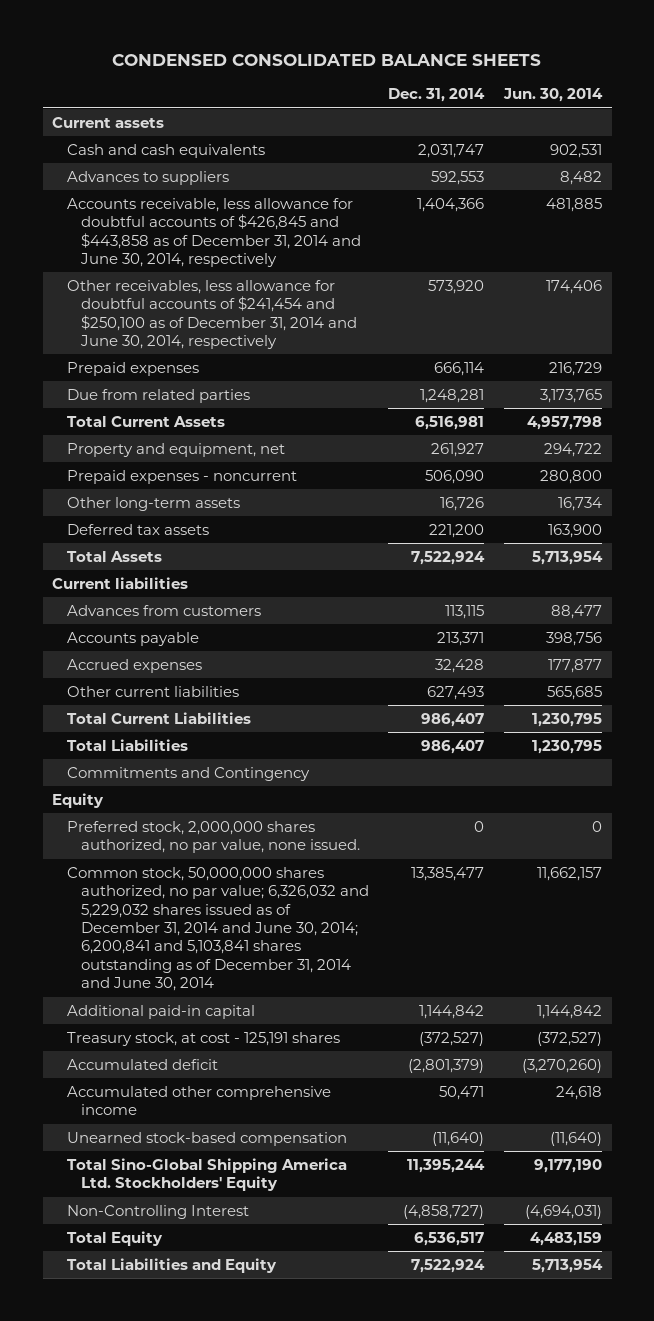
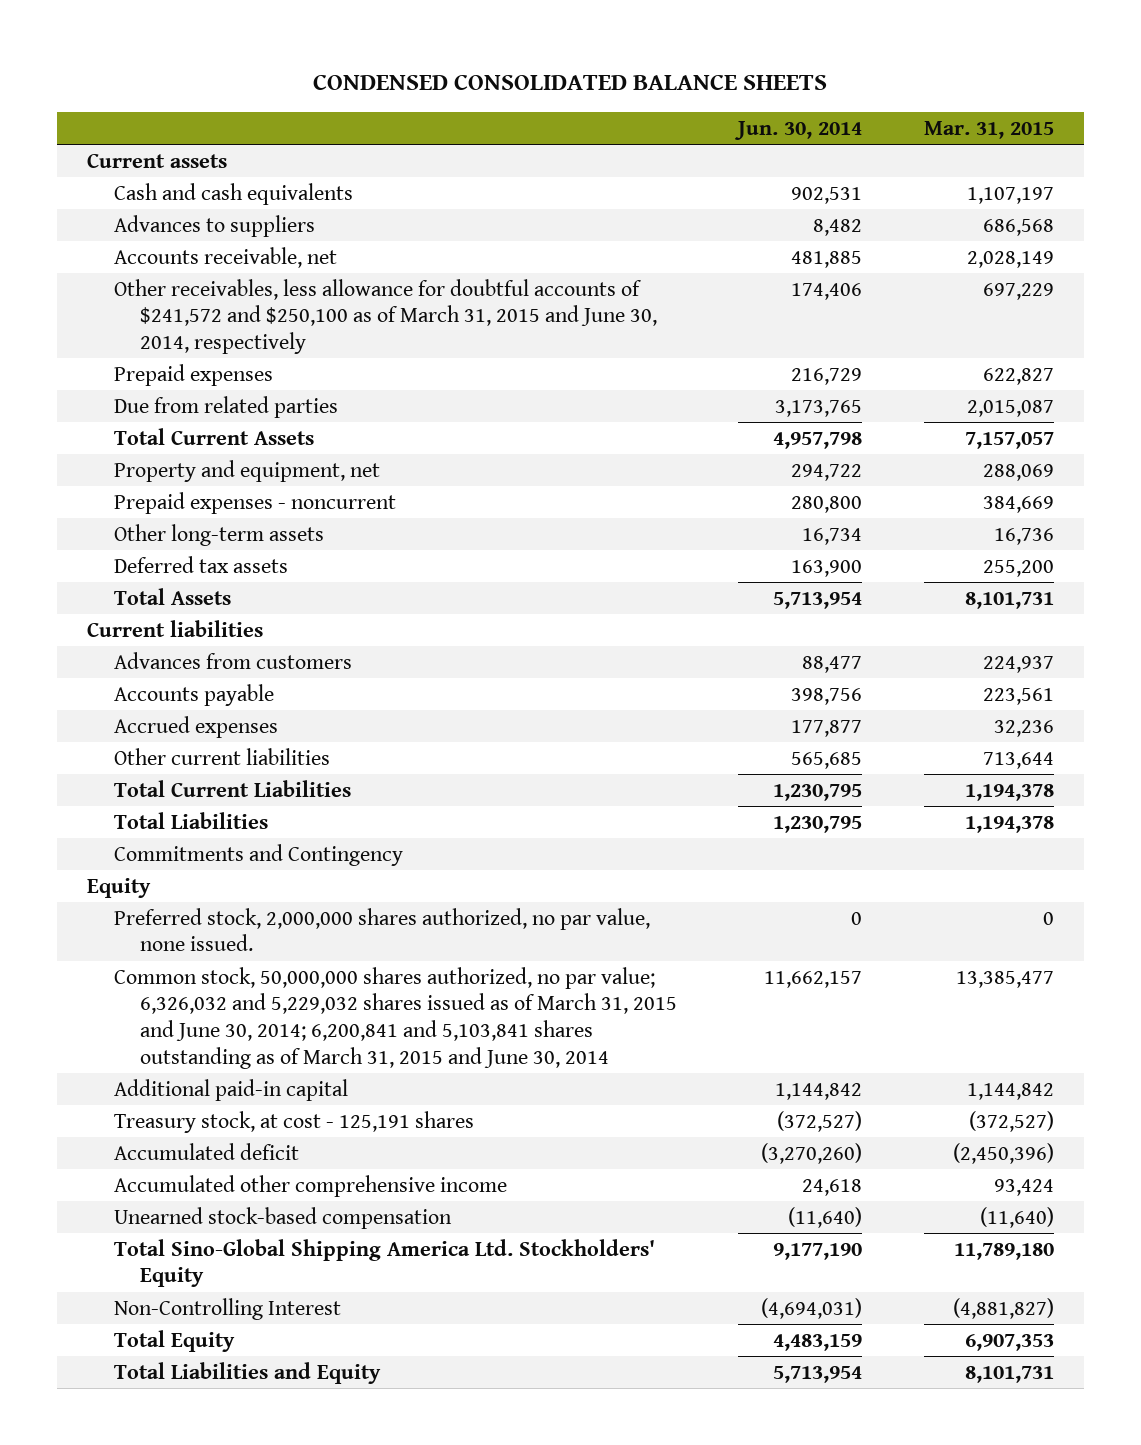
[388,88,486,103] Dec. 31, 2014 -> none
none -> [923,120,1054,139] Mar. 31, 2015
[66,197,361,267] Accounts receivable, less allowance for doubtful accounts of $426,845 and $443,858 as of December 31, 2014 and June 30, 2014, respectively -> [113,246,337,268] Accounts receivable, net
[66,279,357,349] Other receivables, less allowance for doubtful accounts of $241,454 and $250,100 as of December 31, 2014 and June 30, 2014, respectively -> [113,278,657,355] Other receivables, less allowance for doubtful accounts of $241,572 and $250,100 as of March 31, 2015 and June 30, 2014, respectively
[66,866,369,992] Common stock, 50,000,000 shares authorized, no par value; 6,326,032 and 5,229,032 shares issued as of December 31, 2014 and June 30, 2014; 6,200,841 and 5,103,841 shares outstanding as of December 31, 2014 and June 30, 2014 -> [113,966,677,1069] Common stock, 50,000,000 shares authorized, no par value; 6,326,032 and 5,229,032 shares issued as of March 31, 2015 and June 30, 2014; 6,200,841 and 5,103,841 shares outstanding as of March 31, 2015 and June 30, 2014

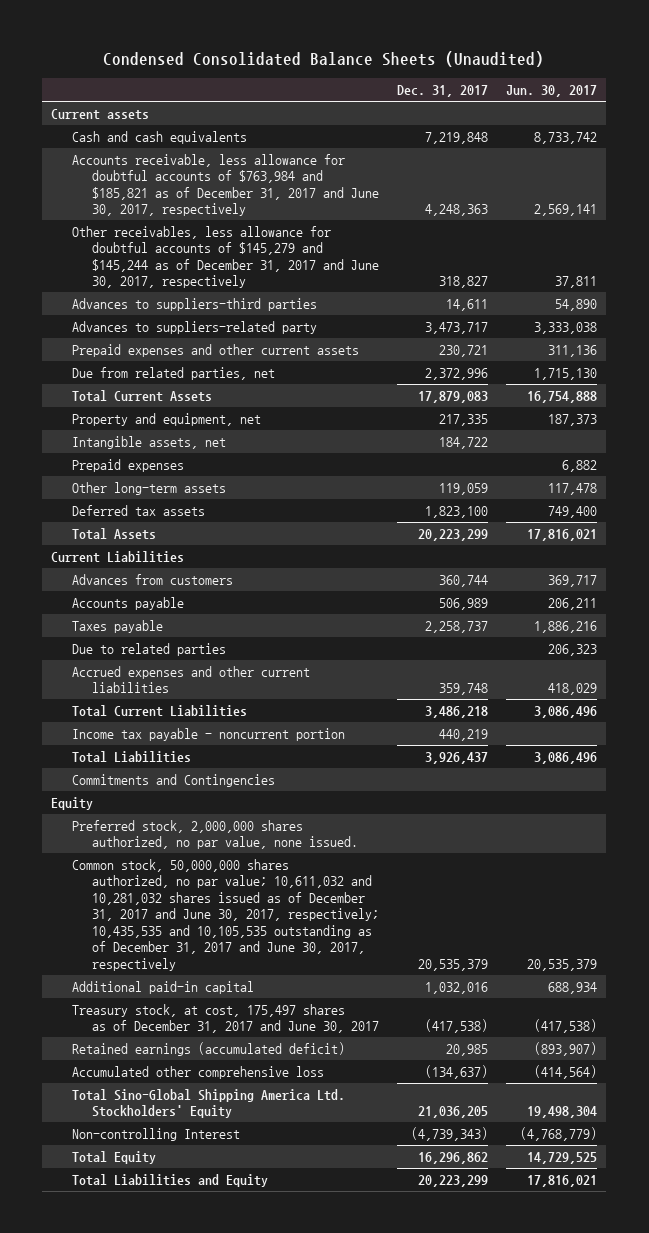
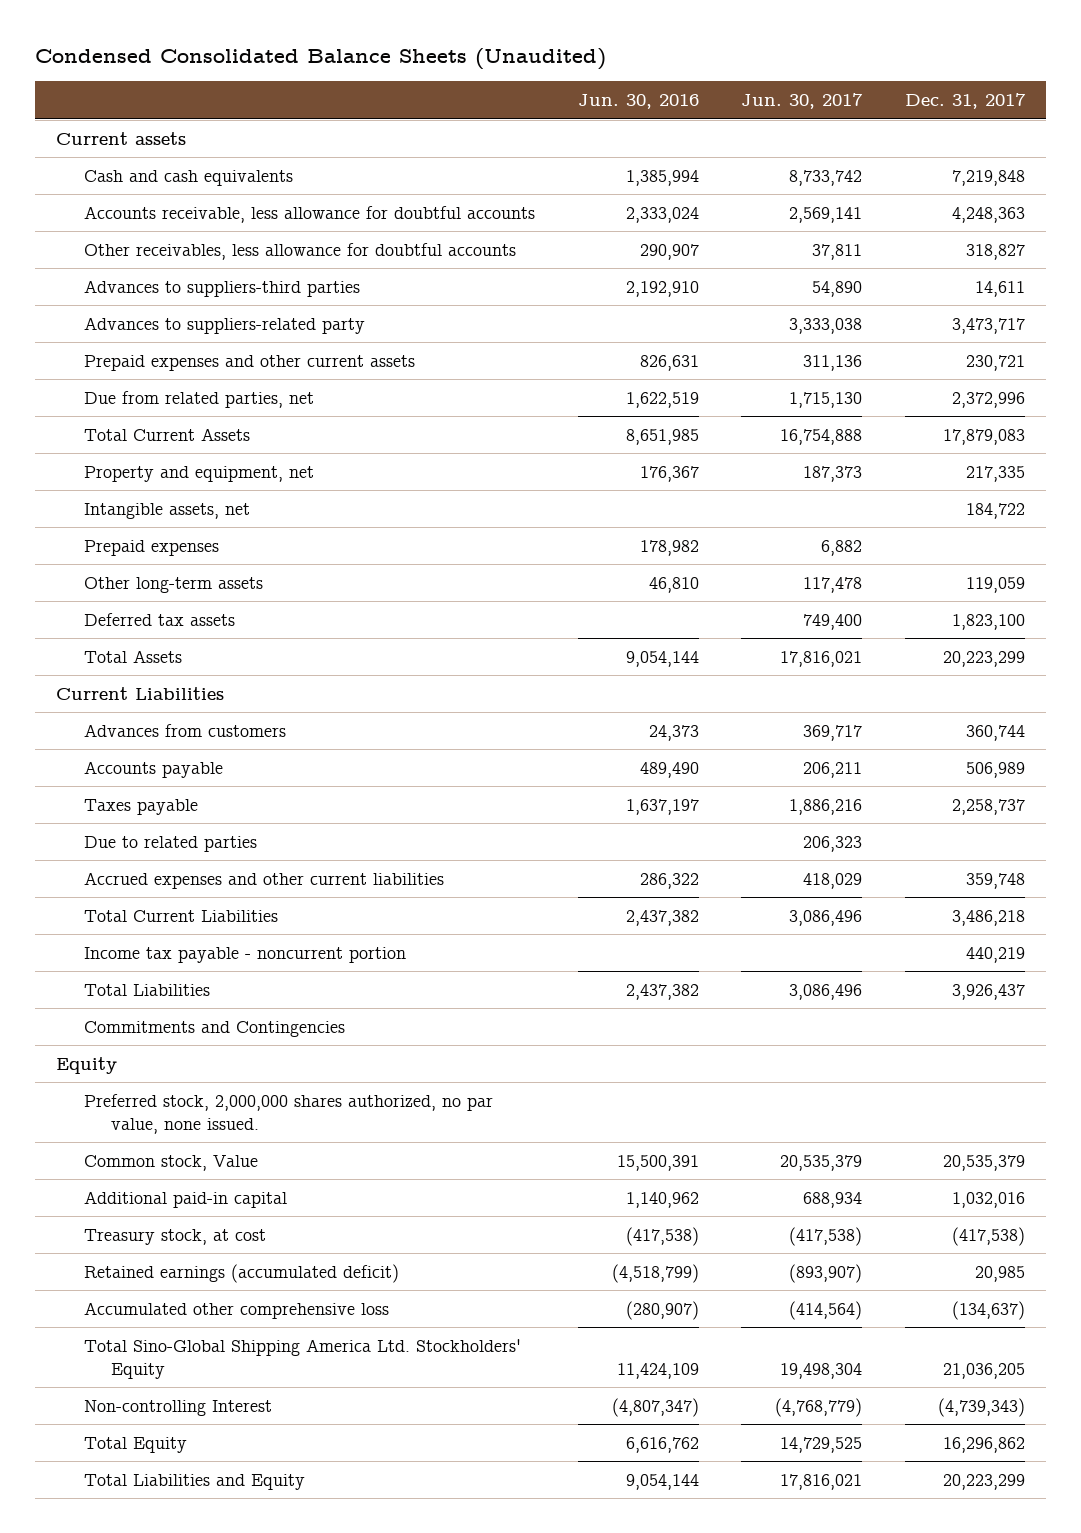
none -> [577,94,699,110] Jun. 30, 2016
[71,154,380,217] Accounts receivable, less allowance for doubtful accounts of $763,984 and $185,821 as of December 31, 2017 and June 30, 2017, respectively -> [83,205,535,223] Accounts receivable, less allowance for doubtful accounts
[71,226,380,289] Other receivables, less allowance for doubtful accounts of $145,279 and $145,244 as of December 31, 2017 and June 30, 2017, respectively -> [83,242,516,260] Other receivables, less allowance for doubtful accounts
[71,859,380,971] Common stock, 50,000,000 shares authorized, no par value; 10,611,032 and 10,281,032 shares issued as of December 31, 2017 and June 30, 2017, respectively; 10,435,535 and 10,105,535 outstanding as of December 31, 2017 and June 30, 2017, respectively -> [83,1154,258,1171] Common stock, Value
[71,1004,380,1034] Treasury stock, at cost, 175,497 shares as of December 31, 2017 and June 30, 2017 -> [83,1228,266,1245] Treasury stock, at cost

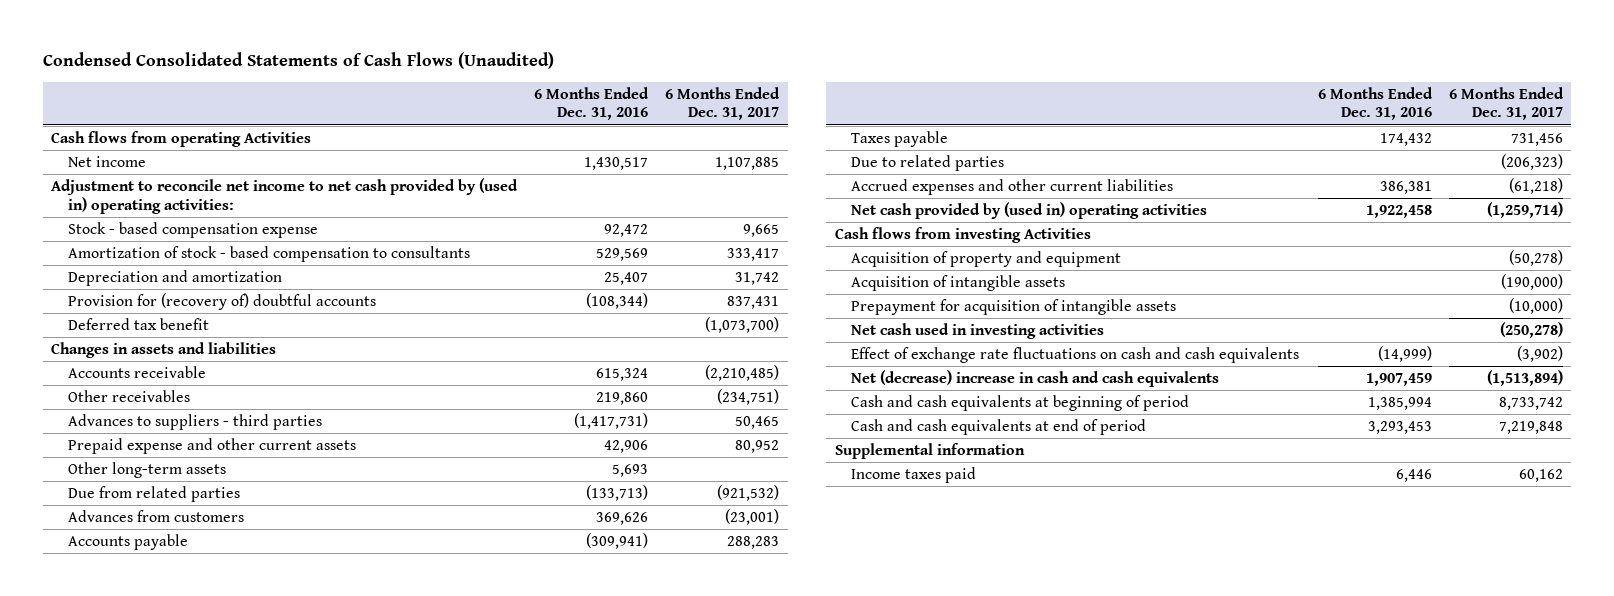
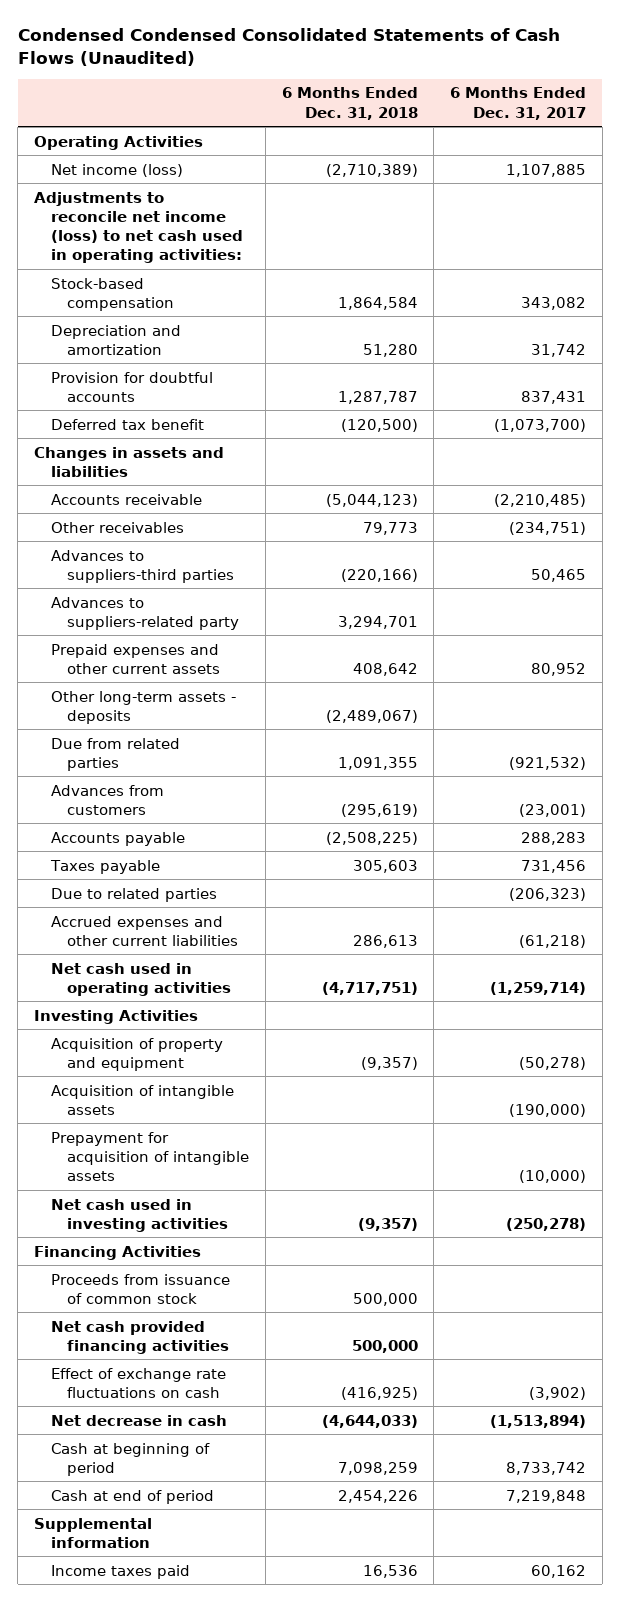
[42,52,554,70] Condensed Consolidated Statements of Cash Flows (Unaudited) -> [17,27,560,66] Condensed Condensed Consolidated Statements of Cash Flows (Unaudited)
[534,86,650,121] 6 Months Ended Dec. 31, 2016 -> none
none -> [281,87,418,120] 6 Months Ended Dec. 31, 2018
[67,245,470,262] Amortization of stock - based compensation to consultants -> none
[51,130,312,147] Cash flows from operating Activities -> [33,135,203,150] Operating Activities
[67,155,146,167] Net income -> [50,163,183,177] Net income (loss)
[51,177,519,214] Adjustment to reconcile net income to net cash provided by (used in) operating activities: -> [33,191,243,264] Adjustments to reconcile net income (loss) to net cash used in operating activities:
[67,221,318,238] Stock - based compensation expense -> [50,277,175,311] Stock-based compensation
[743,223,780,237] 9,665 -> [521,296,587,310] 343,082
[67,292,376,310] Provision for (recovery of) doubtful accounts -> [50,371,213,402] Provision for doubtful accounts
[67,413,322,430] Advances to suppliers - third parties -> [50,549,235,583] Advances to suppliers-third parties
none -> [50,596,240,630] Advances to suppliers-related party
[67,437,356,454] Prepaid expense and other current assets -> [50,643,221,674] Prepaid expenses and other current assets
[67,461,226,478] Other long-term assets -> [50,690,236,724] Other long-term assets - deposits
[851,201,1208,219] Net cash provided by (used in) operating activities -> [50,962,232,996] Net cash used in operating activities
[834,226,1091,243] Cash flows from investing Activities -> [33,1009,198,1024] Investing Activities
none -> [33,1245,201,1260] Financing Activities
none -> [50,1273,230,1304] Proceeds from issuance of common stock
none -> [50,1320,230,1354] Net cash provided financing activities
[851,346,1300,363] Effect of exchange rate fluctuations on cash and cash equivalents -> [50,1367,226,1398] Effect of exchange rate fluctuations on cash
[851,369,1220,387] Net (decrease) increase in cash and cash equivalents -> [50,1414,227,1426] Net decrease in cash
[851,394,1190,411] Cash and cash equivalents at beginning of period -> [50,1442,210,1476] Cash at beginning of period
[851,418,1147,435] Cash and cash equivalents at end of period -> [50,1489,214,1504] Cash at end of period

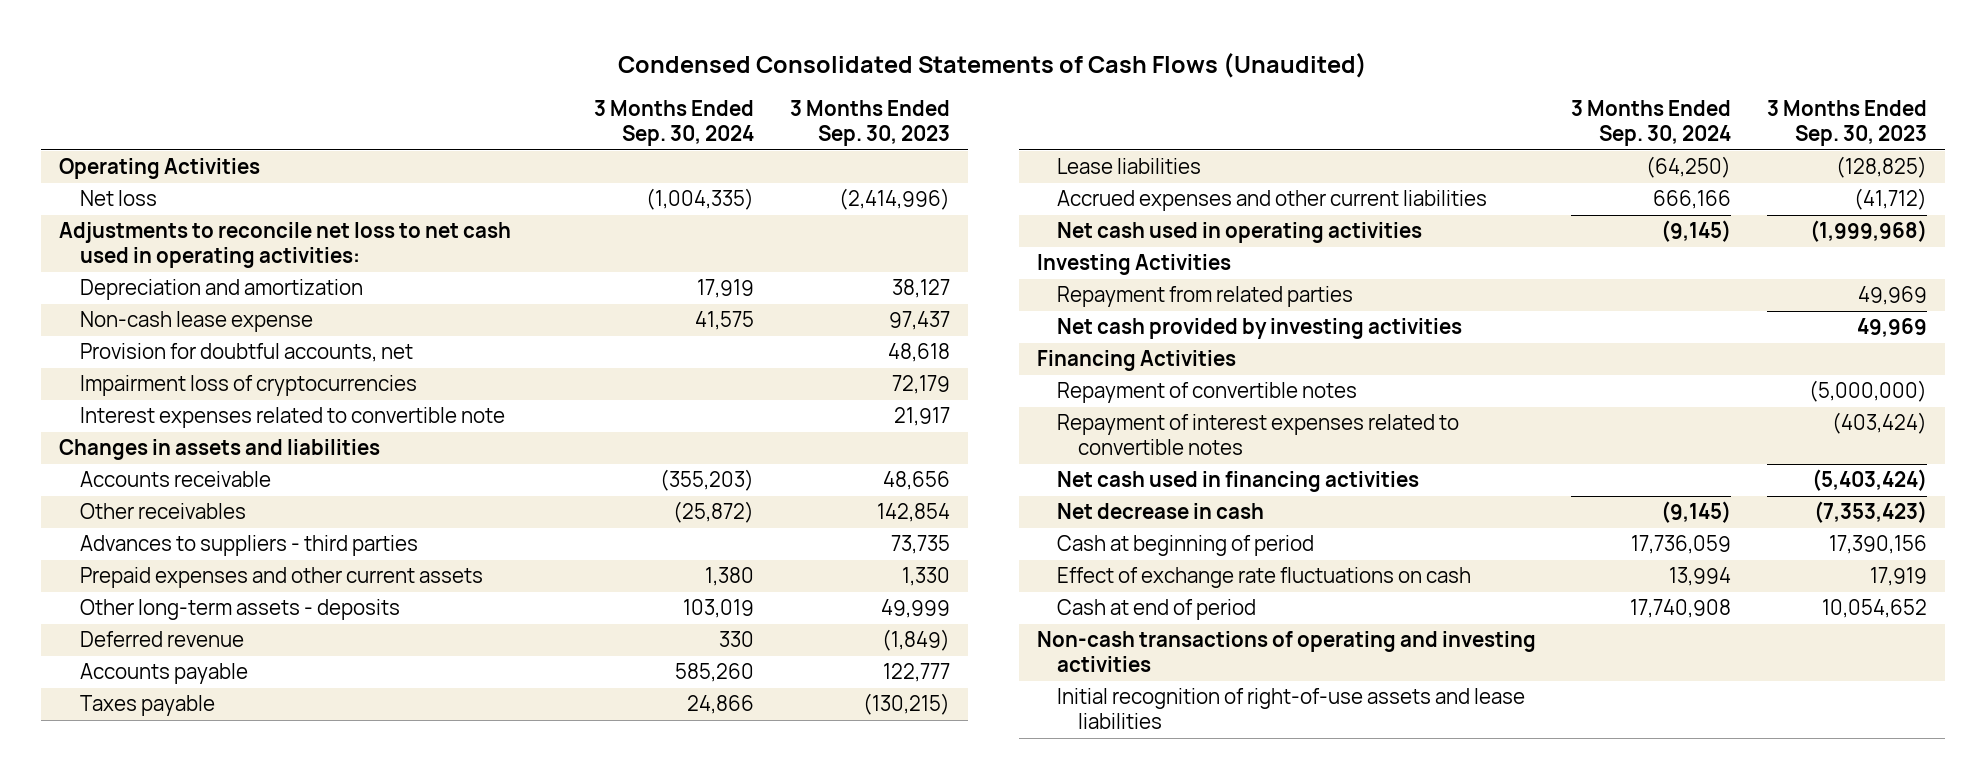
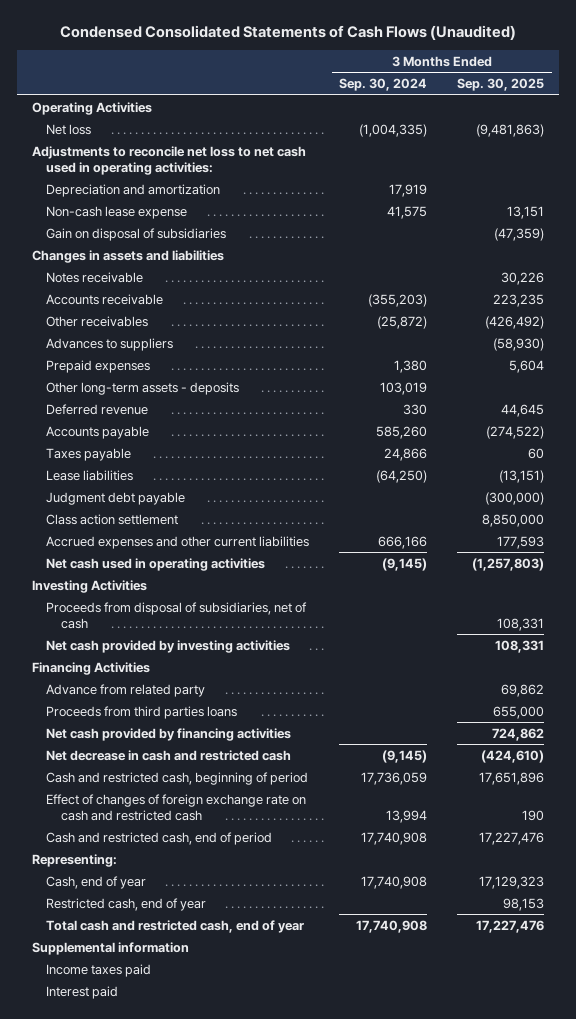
[789,100,950,147] 3 Months Ended Sep. 30, 2023 -> none
none -> [457,78,545,92] Sep. 30, 2025
[80,343,414,363] Provision for doubtful accounts, net -> none
[80,375,418,397] Impairment loss of cryptocurrencies -> none
[80,407,506,429] Interest expenses related to convertible note -> none
none -> [46,227,227,241] Gain on disposal of subsidiaries
none -> [46,271,144,283] Notes receivable
[80,535,419,557] Advances to suppliers - third parties -> [46,337,174,351] Advances to suppliers
[80,567,484,589] Prepaid expenses and other current assets -> [46,359,151,373] Prepaid expenses
none -> [46,491,186,505] Judgment debt payable
none -> [46,513,179,525] Class action settlement
[1057,286,1354,308] Repayment from related parties -> none
none -> [46,601,308,629] Proceeds from disposal of subsidiaries, net of cash
[1057,382,1358,404] Repayment of convertible notes -> none
[1057,414,1460,456] Repayment of interest expenses related to convertible notes -> none
[1057,688,1526,730] Initial recognition of right-of-use assets and lease liabilities -> none
none -> [46,683,206,697] Advance from related party
none -> [46,705,238,719] Proceeds from third parties loans
[1057,471,1420,493] Net cash used in financing activities -> [46,727,292,741] Net cash provided by financing activities
[1057,503,1265,520] Net decrease in cash -> [46,749,292,761] Net decrease in cash and restricted cash
[1057,535,1315,557] Cash at beginning of period -> [46,771,309,785] Cash and restricted cash, beginning of period
[1057,567,1472,589] Effect of exchange rate fluctuations on cash -> [46,793,307,821] Effect of changes of foreign exchange rate on cash and restricted cash
[1057,599,1257,621] Cash at end of period -> [46,831,273,845] Cash and restricted cash, end of period
none -> [31,853,117,867] Representing:
none -> [46,875,147,889] Cash, end of year
none -> [46,897,207,911] Restricted cash, end of year
none -> [46,919,305,933] Total cash and restricted cash, end of year
[1036,631,1536,673] Non-cash transactions of operating and investing activities -> [31,941,189,955] Supplemental information
none -> [46,963,152,977] Income taxes paid
none -> [46,985,119,999] Interest paid

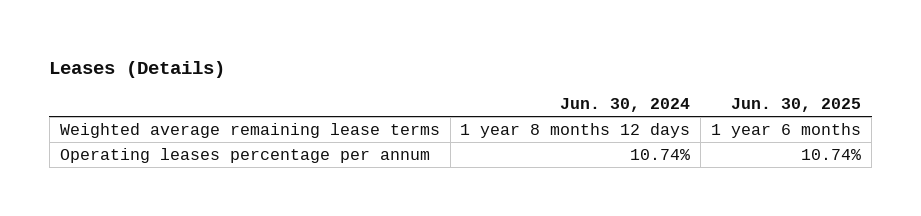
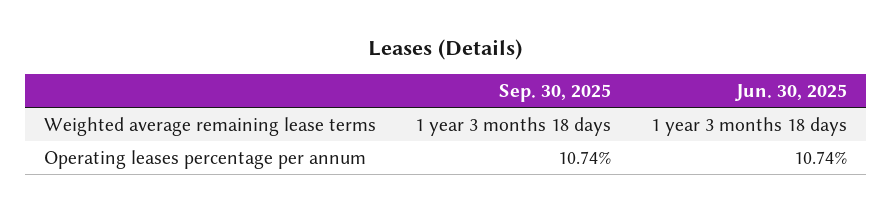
[560,97,691,112] Jun. 30, 2024 -> none
none -> [499,83,612,102] Sep. 30, 2025
[711,123,862,139] 1 year 6 months -> [650,116,847,136] 1 year 3 months 18 days

